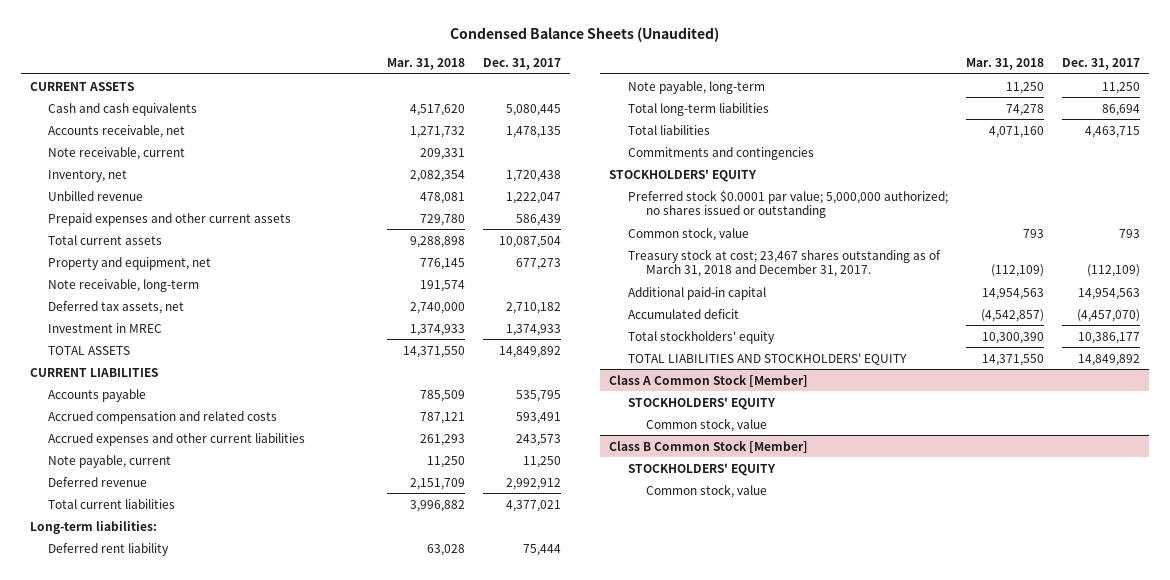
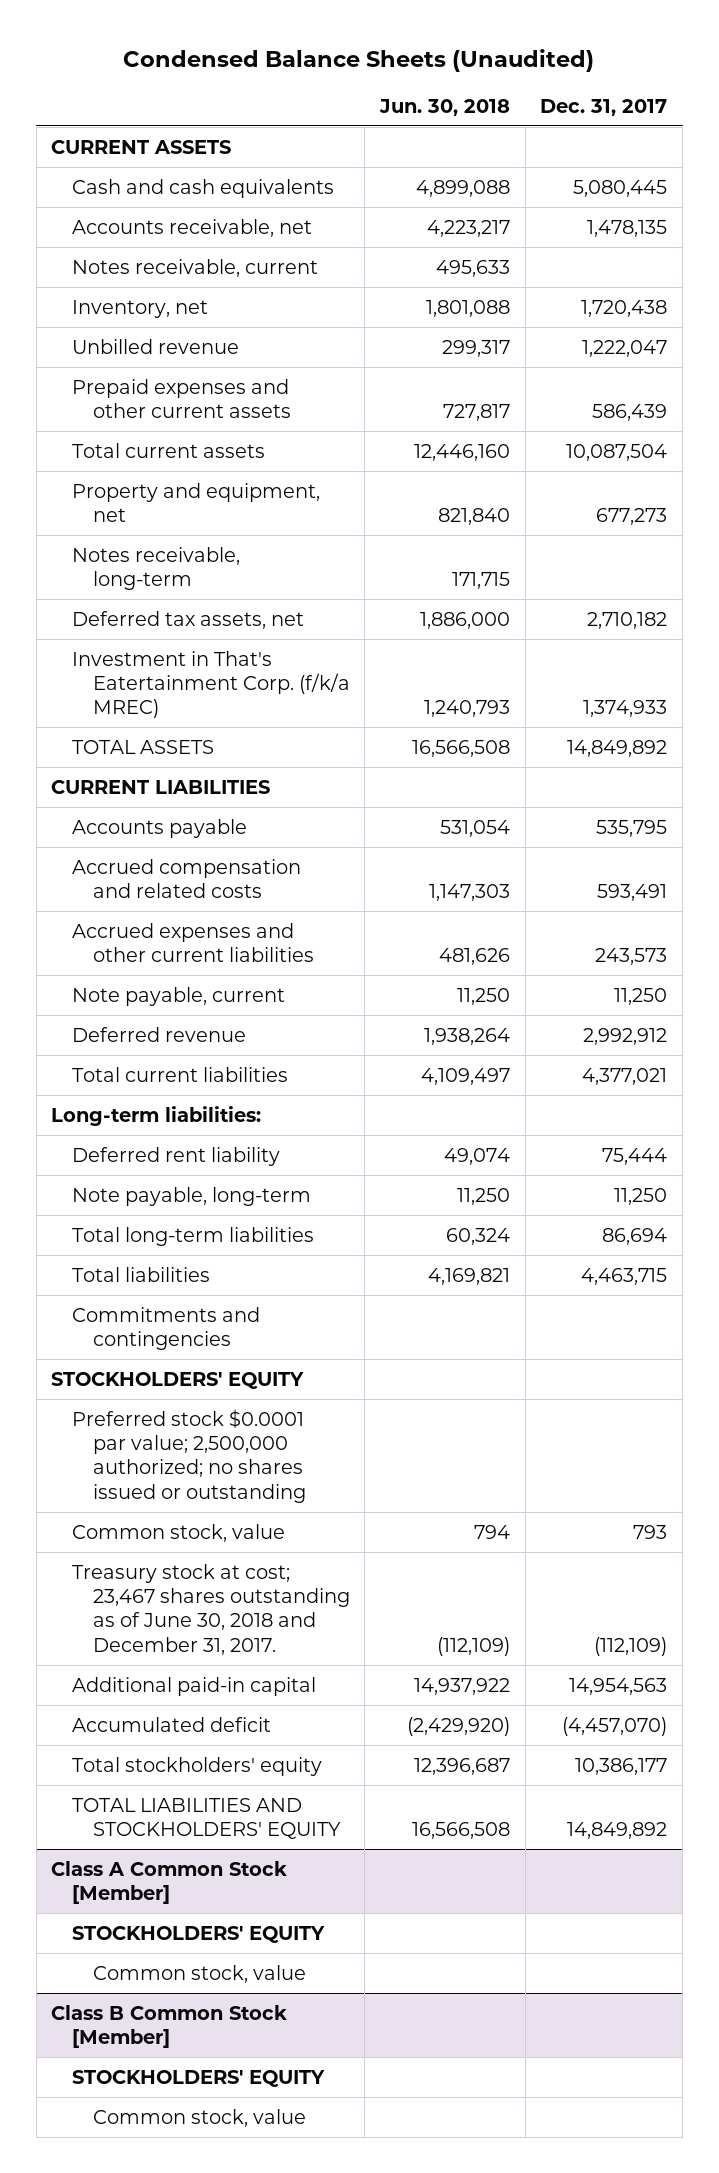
[386,57,465,70] Mar. 31, 2018 -> none
none -> [379,98,511,116] Jun. 30, 2018
[48,146,186,160] Note receivable, current -> [72,258,319,277] Notes receivable, current
[48,278,200,292] Note receivable, long-term -> [72,546,241,591] Notes receivable, long-term
[48,322,163,333] Investment in MREC -> [72,650,350,719] Investment in That's Eatertainment Corp. (f/k/a MREC)
[627,189,948,219] Preferred stock $0.0001 par value; 5,000,000 authorized; no shares issued or outstanding -> [72,1408,306,1503] Preferred stock $0.0001 par value; 2,500,000 authorized; no shares issued or outstanding
[627,248,941,278] Treasury stock at cost; 23,467 shares outstanding as of March 31, 2018 and December 31, 2017. -> [72,1563,350,1655] Treasury stock at cost; 23,467 shares outstanding as of June 30, 2018 and December 31, 2017.

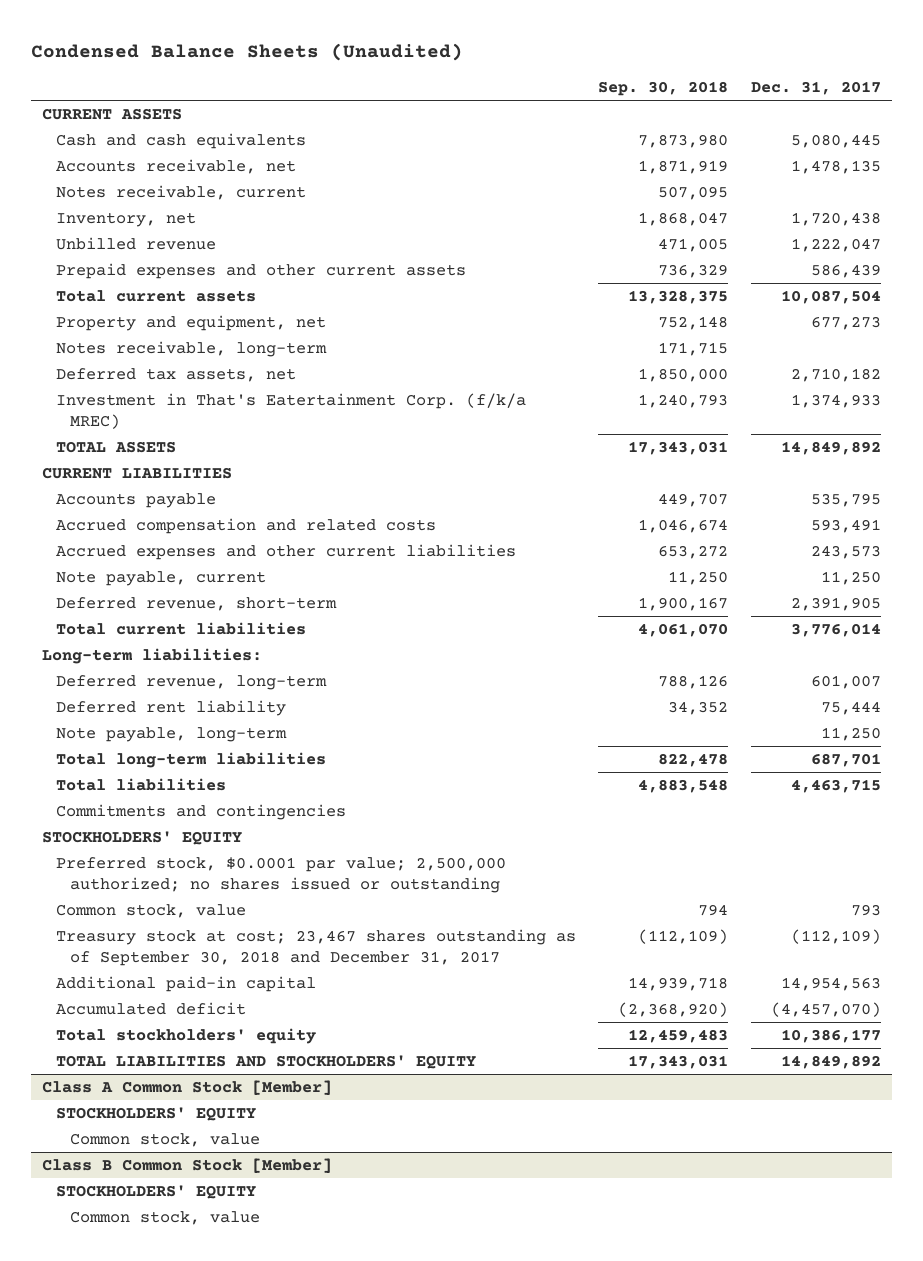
[379,98,511,116] Jun. 30, 2018 -> none
none -> [598,81,729,97] Sep. 30, 2018
[72,1026,247,1042] Deferred revenue -> [55,597,337,612] Deferred revenue, short-term
[583,1027,668,1045] 2,992,912 -> [790,597,881,612] 2,391,905
[582,1067,668,1085] 4,377,021 -> [790,623,881,638] 3,776,014
none -> [55,675,327,691] Deferred revenue, long-term
[602,1227,668,1245] 86,694 -> [810,753,881,768] 687,701
[72,1408,306,1503] Preferred stock $0.0001 par value; 2,500,000 authorized; no shares issued or outstanding -> [55,857,506,894] Preferred stock, $0.0001 par value; 2,500,000 authorized; no shares issued or outstanding
[72,1563,350,1655] Treasury stock at cost; 23,467 shares outstanding as of June 30, 2018 and December 31, 2017. -> [55,929,576,967] Treasury stock at cost; 23,467 shares outstanding as of September 30, 2018 and December 31, 2017

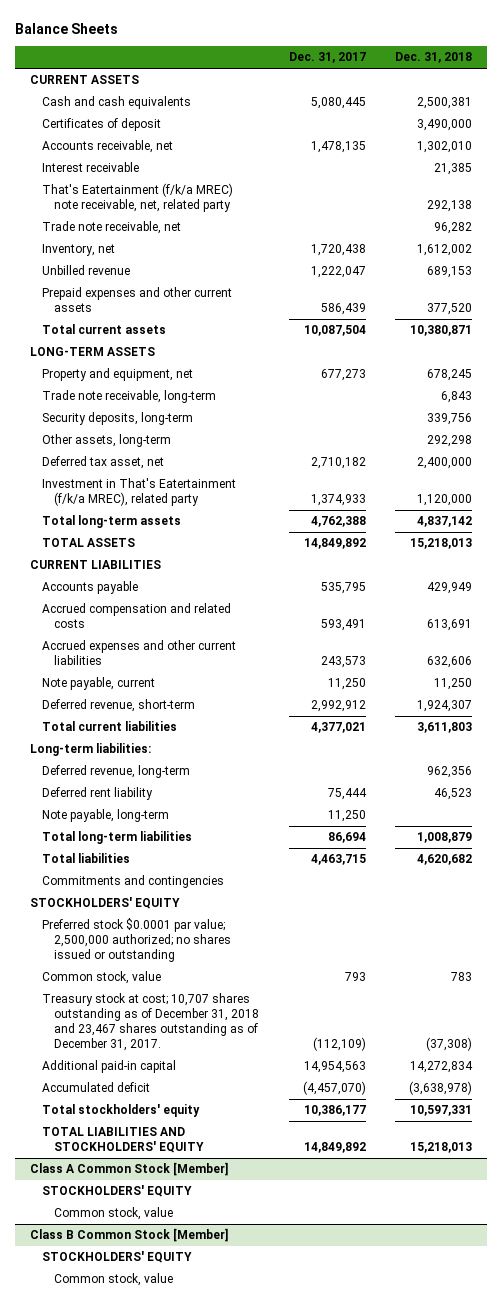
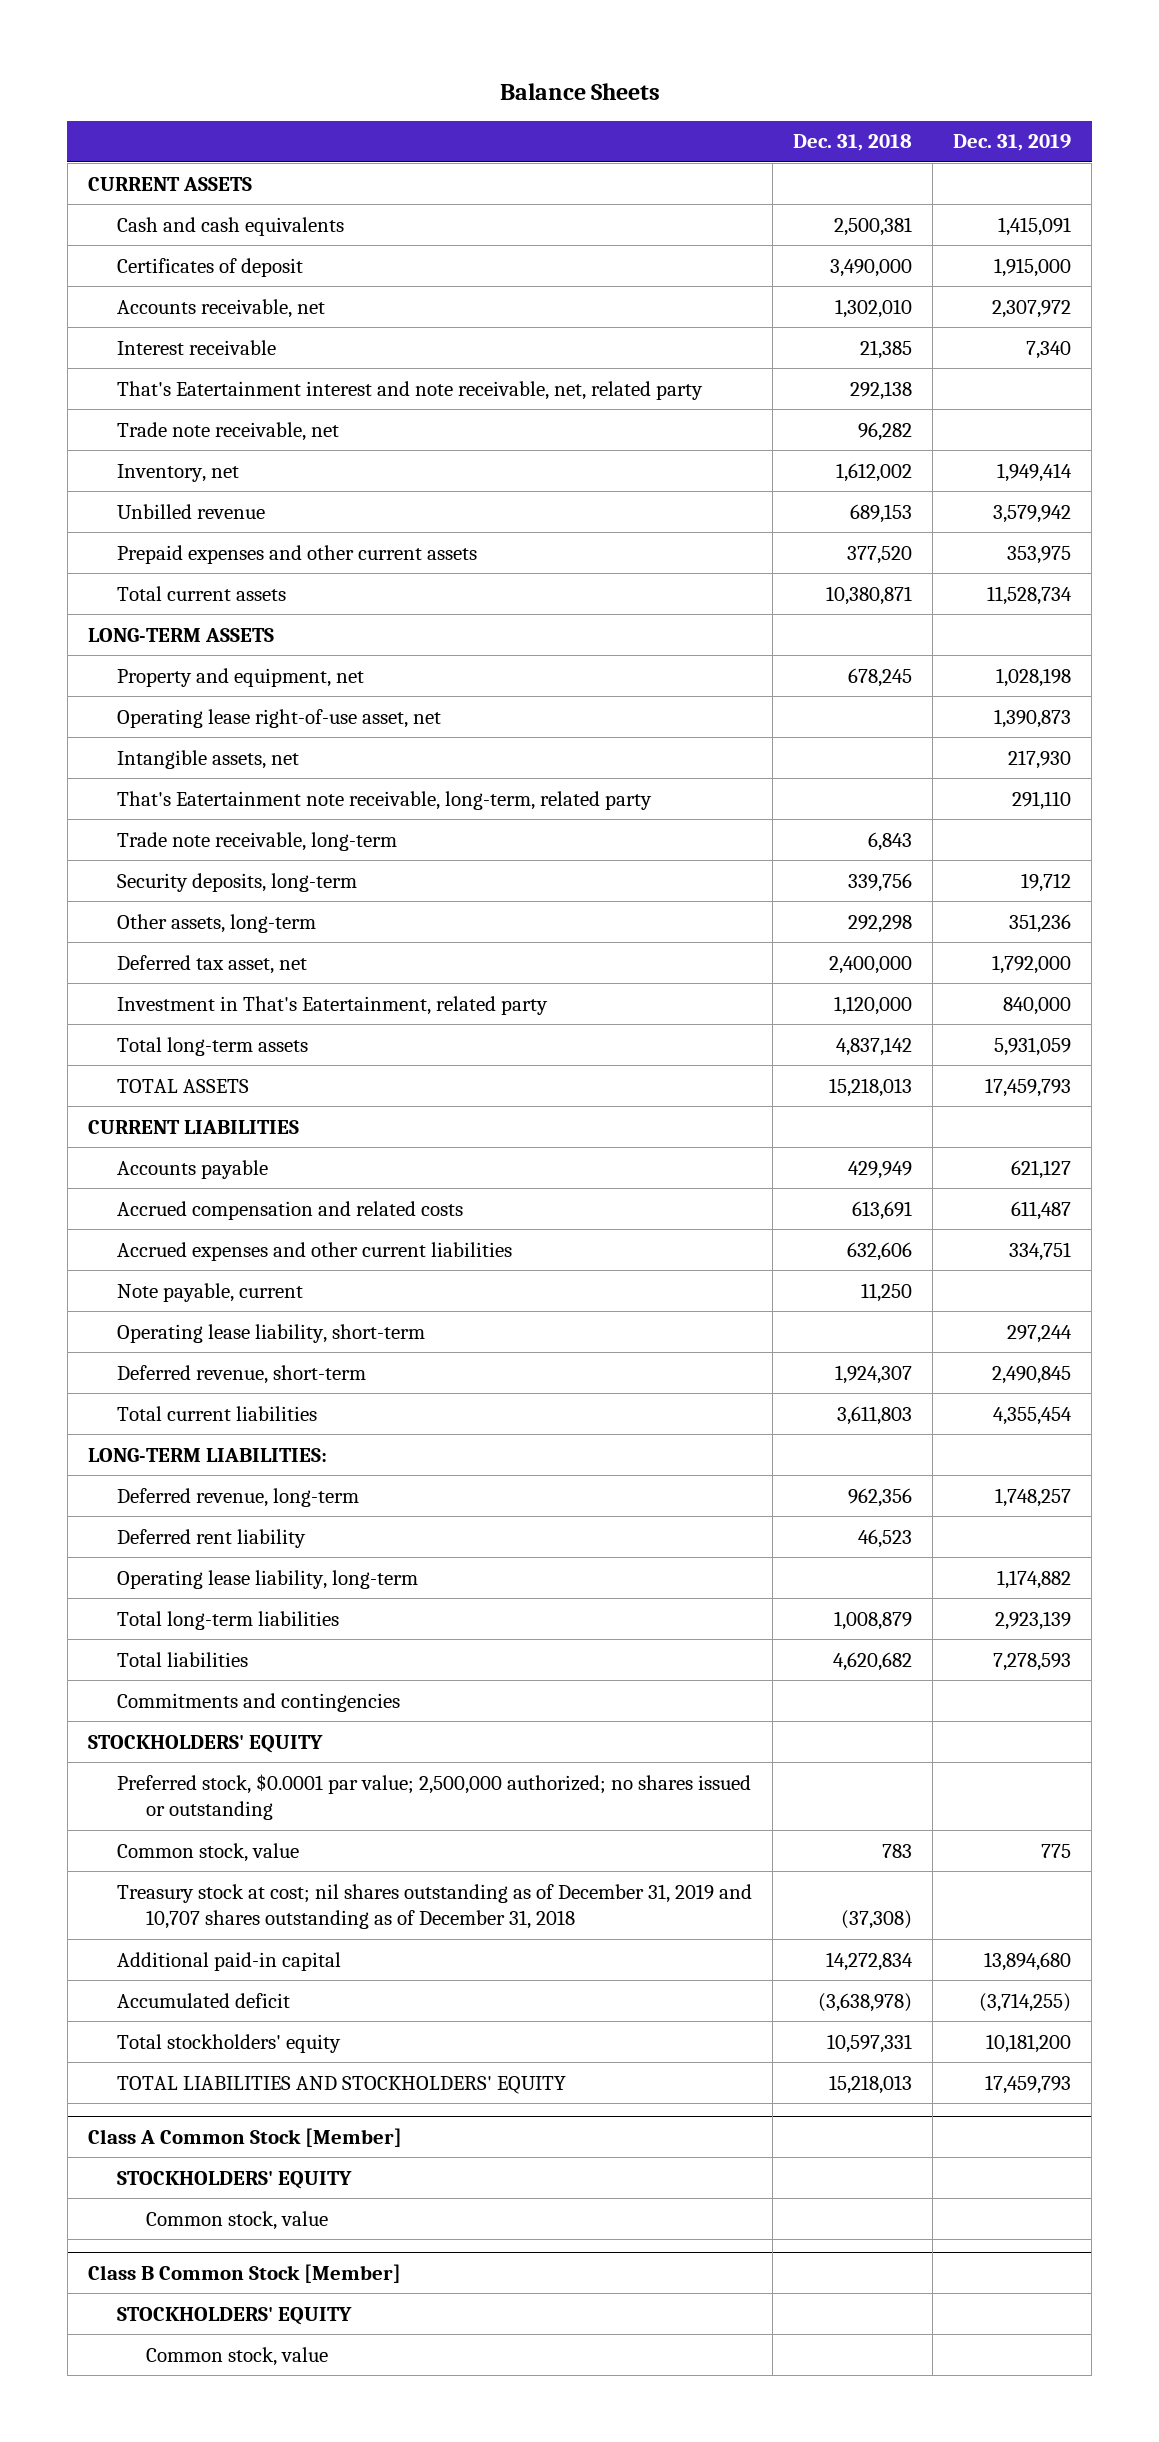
[288,52,366,64] Dec. 31, 2017 -> none
none -> [953,134,1072,152] Dec. 31, 2019
[42,183,234,213] That's Eatertainment (f/k/a MREC) note receivable, net, related party -> [116,380,703,400] That's Eatertainment interest and note receivable, net, related party
none -> [116,708,441,728] Operating lease right-of-use asset, net
none -> [116,749,299,769] Intangible assets, net
none -> [116,790,652,810] That's Eatertainment note receivable, long-term, related party
[42,478,237,507] Investment in That's Eatertainment (f/k/a MREC), related party -> [116,995,548,1015] Investment in That's Eatertainment, related party
none -> [116,1323,425,1343] Operating lease liability, short-term
[30,743,152,757] Long-term liabilities: -> [87,1447,327,1462] LONG-TERM LIABILITIES:
[42,809,170,823] Note payable, long-term -> none
none -> [116,1569,418,1589] Operating lease liability, long-term
[42,918,232,963] Preferred stock $0.0001 par value; 2,500,000 authorized; no shares issued or outstanding -> [116,1773,751,1820] Preferred stock, $0.0001 par value; 2,500,000 authorized; no shares issued or outstanding
[42,993,260,1052] Treasury stock at cost; 10,707 shares outstanding as of December 31, 2018 and 23,467 shares outstanding as of December 31, 2017. -> [116,1883,752,1929] Treasury stock at cost; nil shares outstanding as of December 31, 2019 and 10,707 shares outstanding as of December 31, 2018

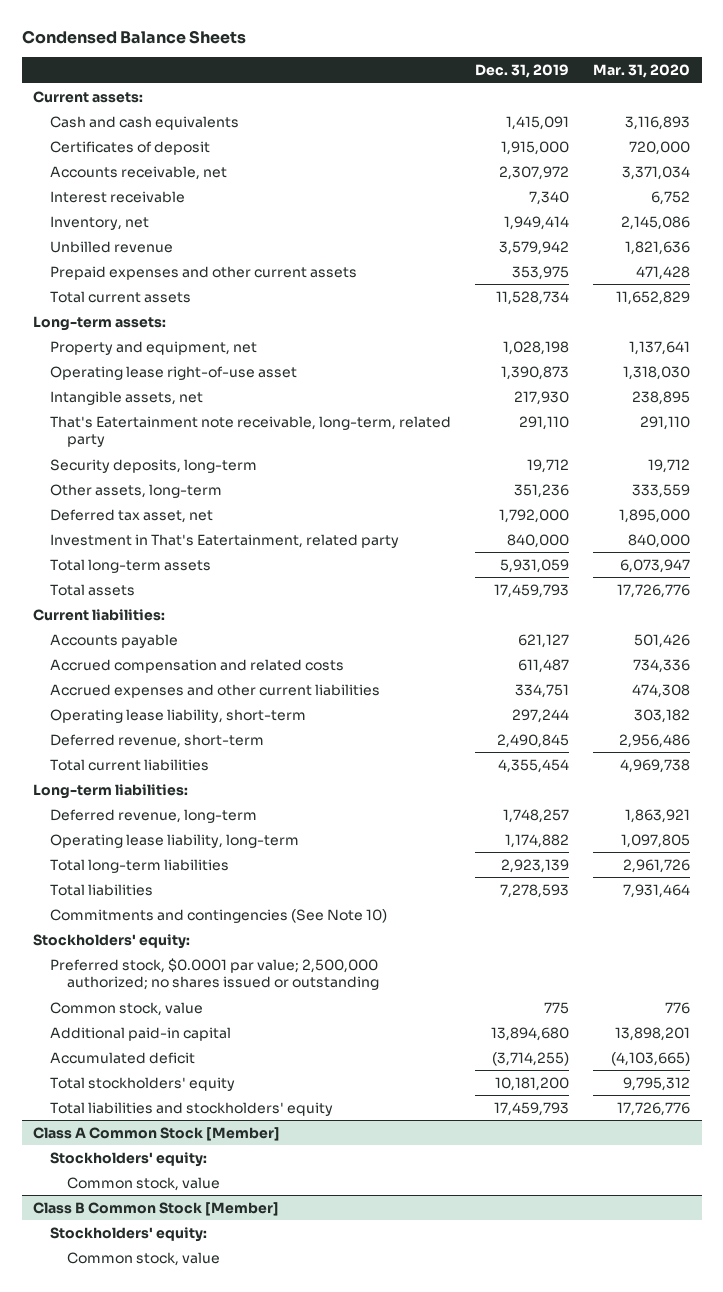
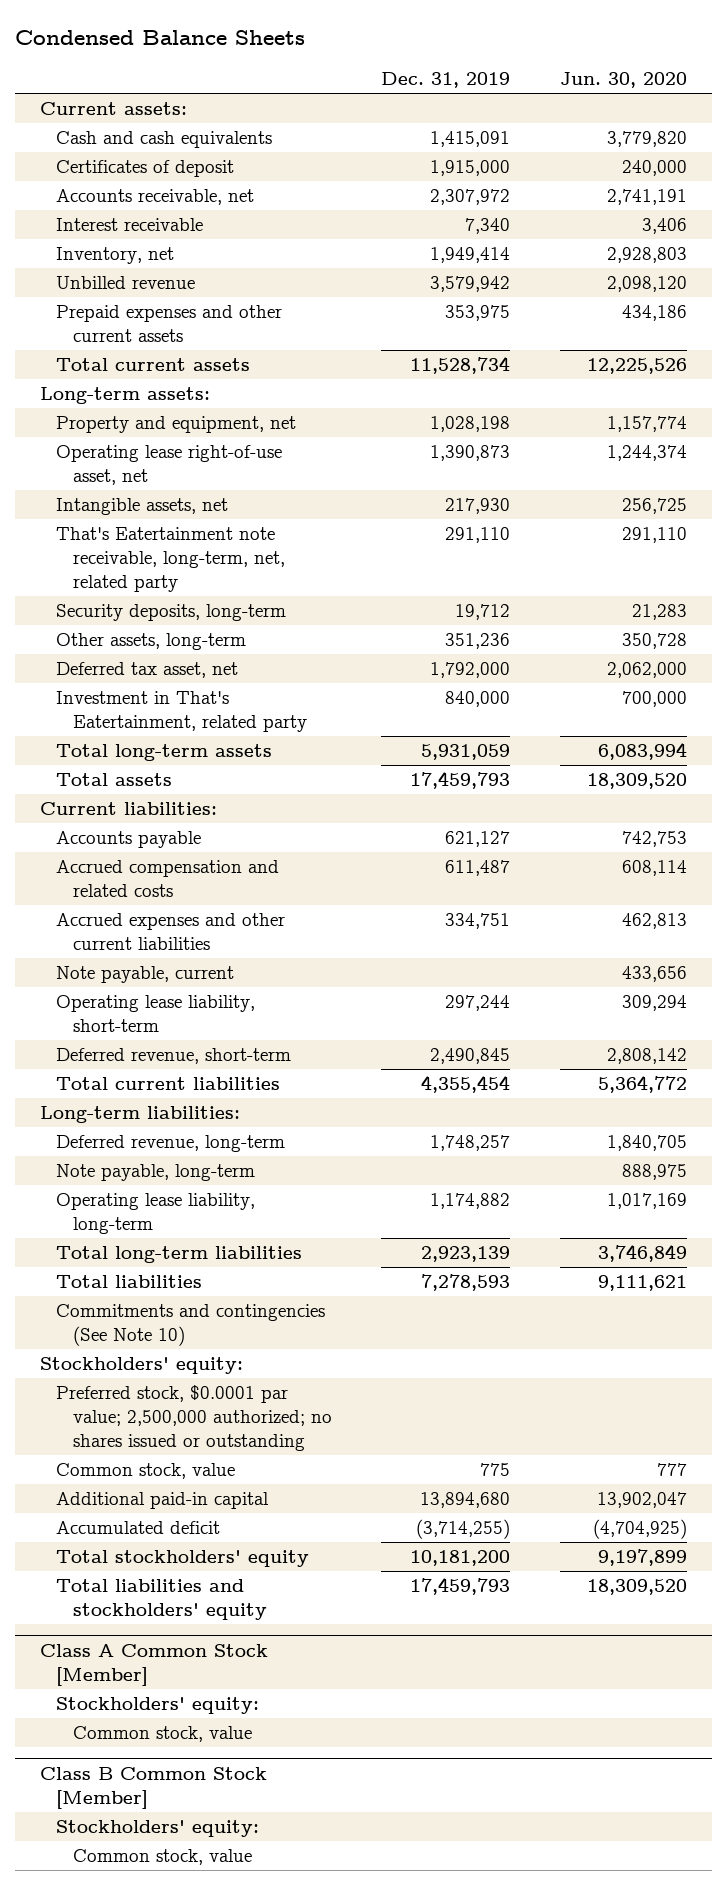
[592,64,690,79] Mar. 31, 2020 -> none
none -> [560,72,688,89] Jun. 30, 2020
[50,365,298,380] Operating lease right-of-use asset -> [56,445,283,486] Operating lease right-of-use asset, net
[50,415,452,448] That's Eatertainment note receivable, long-term, related party -> [56,527,285,593] That's Eatertainment note receivable, long-term, net, related party
none -> [56,966,235,984] Note payable, current
none -> [56,1164,256,1182] Note payable, long-term

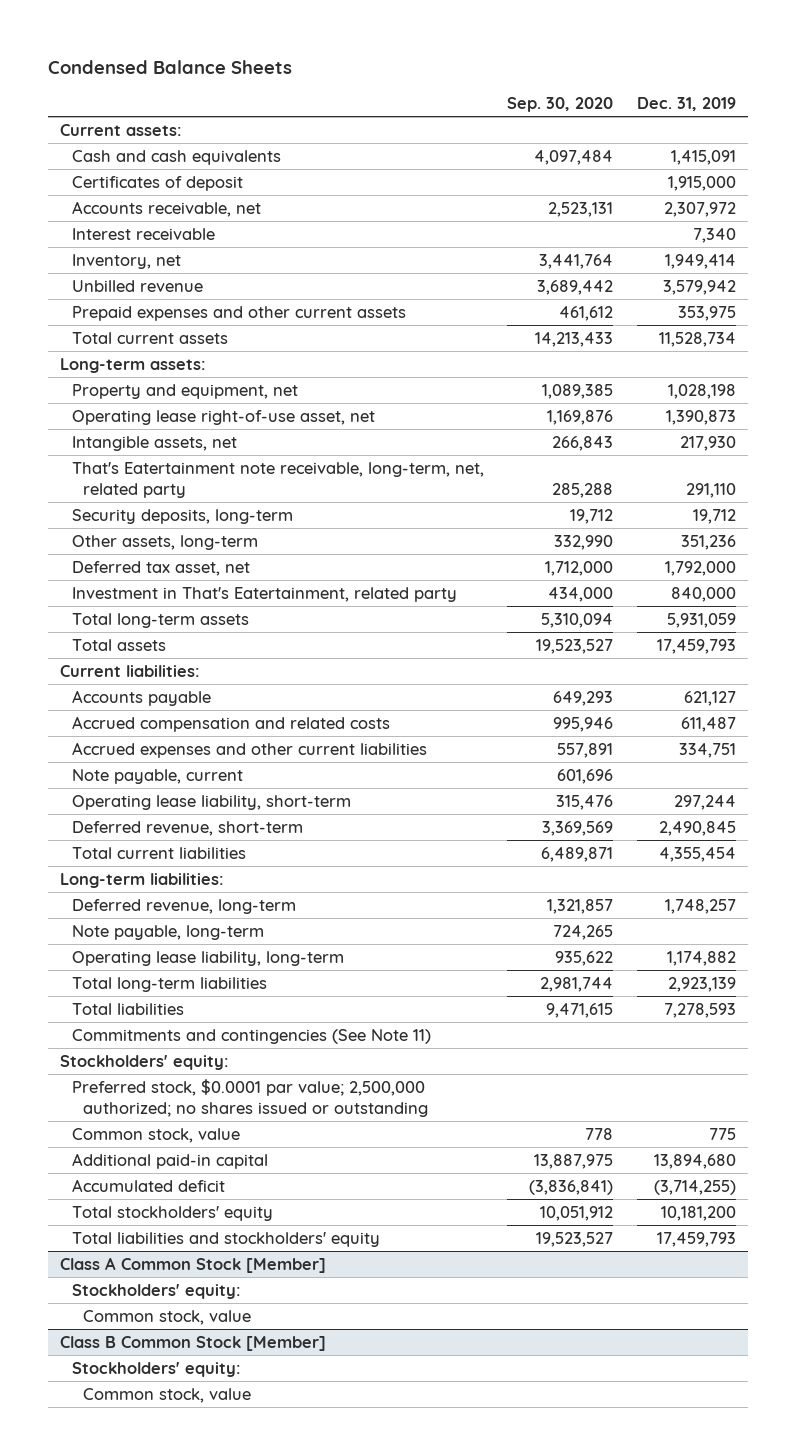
[560,72,688,89] Jun. 30, 2020 -> none
none -> [507,96,614,112] Sep. 30, 2020
[56,1304,326,1347] Commitments and contingencies (See Note 10) -> [71,1028,431,1044] Commitments and contingencies (See Note 11)

